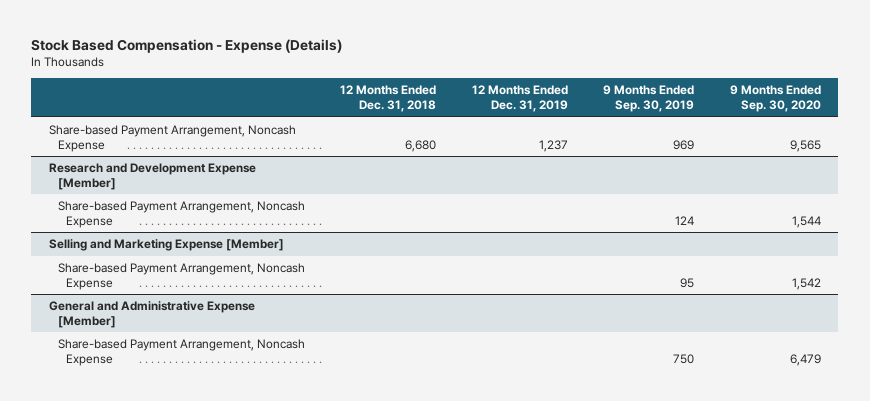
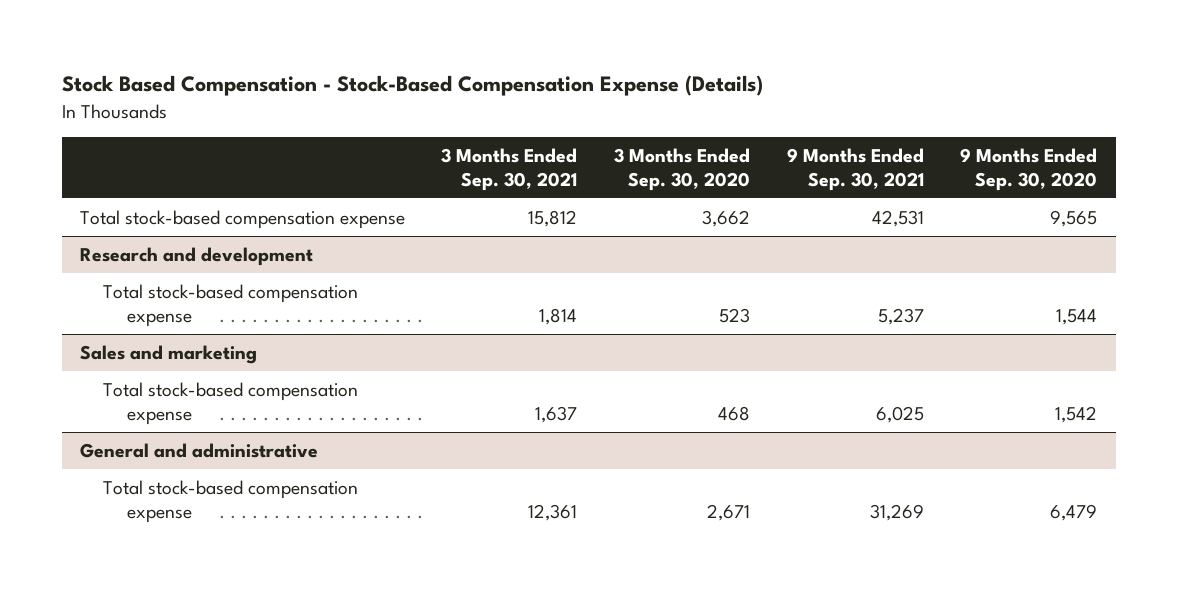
[31,39,343,54] Stock Based Compensation - Expense (Details) -> [61,75,763,97] Stock Based Compensation - Stock-Based Compensation Expense (Details)
[340,85,437,113] 12 Months Ended Dec. 31, 2018 -> none
[471,85,568,113] 12 Months Ended Dec. 31, 2019 -> none
[603,85,695,113] 9 Months Ended Sep. 30, 2019 -> none
none -> [441,147,578,191] 3 Months Ended Sep. 30, 2021
none -> [614,147,751,191] 3 Months Ended Sep. 30, 2020
none -> [786,147,924,191] 9 Months Ended Sep. 30, 2021
[49,125,297,152] Share-based Payment Arrangement, Noncash Expense -> [79,209,405,229] Total stock-based compensation expense
[49,163,257,190] Research and Development Expense [Member] -> [79,246,313,266] Research and development
[57,201,305,228] Share-based Payment Arrangement, Noncash Expense -> [103,283,359,327] Total stock-based compensation expense
[49,239,285,252] Selling and Marketing Expense [Member] -> [79,344,257,364] Sales and marketing
[57,263,305,290] Share-based Payment Arrangement, Noncash Expense -> [103,381,359,425] Total stock-based compensation expense
[49,301,256,328] General and Administrative Expense [Member] -> [79,442,318,458] General and administrative
[57,339,305,366] Share-based Payment Arrangement, Noncash Expense -> [103,479,359,523] Total stock-based compensation expense

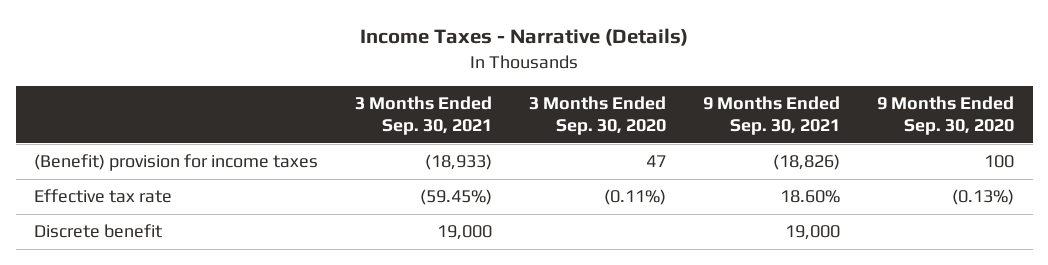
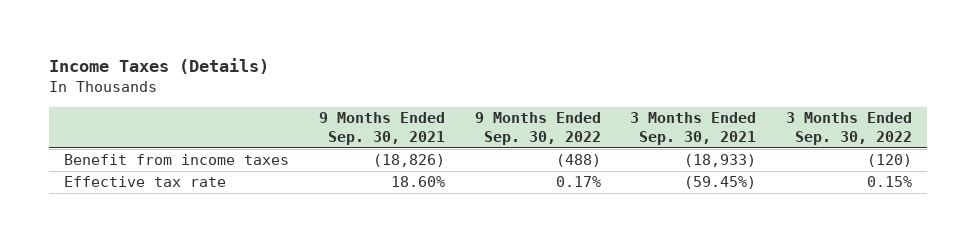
[360,28,689,47] Income Taxes - Narrative (Details) -> [49,58,270,75] Income Taxes (Details)
[529,95,667,136] 3 Months Ended Sep. 30, 2020 -> none
[877,95,1015,136] 9 Months Ended Sep. 30, 2020 -> none
none -> [474,112,601,145] 9 Months Ended Sep. 30, 2022
none -> [785,112,912,145] 3 Months Ended Sep. 30, 2022
[34,154,319,172] (Benefit) provision for income taxes -> [64,154,290,166] Benefit from income taxes
[34,224,163,239] Discrete benefit -> none

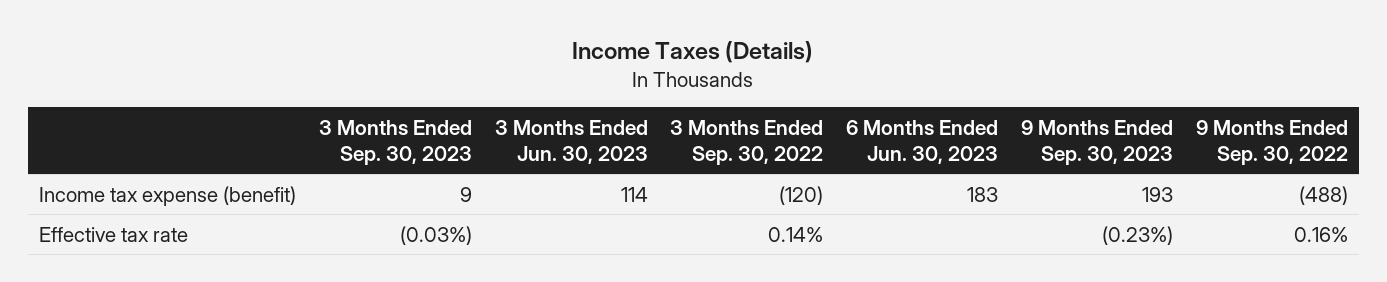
[318,112,445,145] 9 Months Ended Sep. 30, 2021 -> none
[630,112,757,145] 3 Months Ended Sep. 30, 2021 -> none
none -> [318,119,472,165] 3 Months Ended Sep. 30, 2023
none -> [494,119,648,164] 3 Months Ended Jun. 30, 2023
none -> [846,119,999,164] 6 Months Ended Jun. 30, 2023
none -> [1020,119,1173,165] 9 Months Ended Sep. 30, 2023
[64,154,290,166] Benefit from income taxes -> [39,185,297,206] Income tax expense (benefit)
[555,176,601,188] 0.17% -> [1293,226,1348,242] 0.16%
[866,176,912,188] 0.15% -> [768,226,824,242] 0.14%

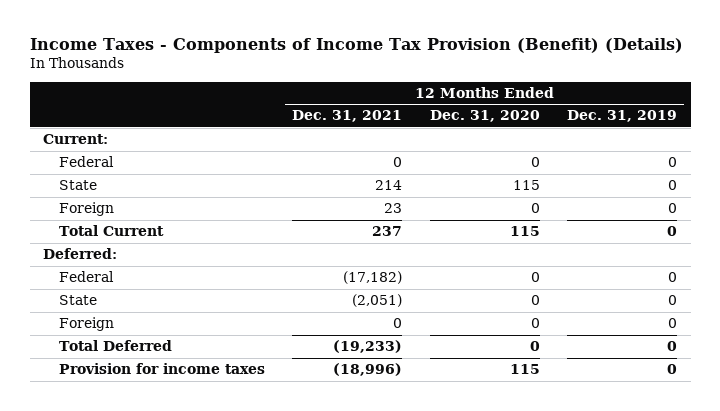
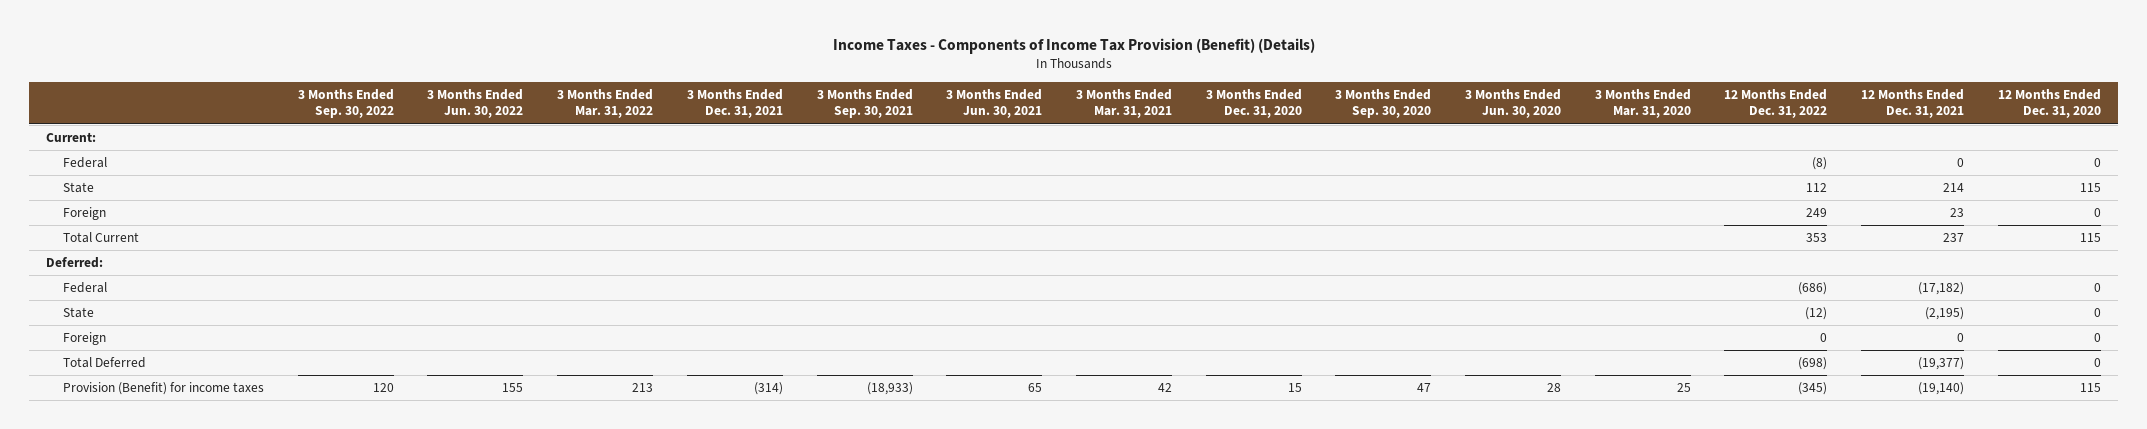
[566,110,677,123] Dec. 31, 2019 -> none
none -> [297,88,394,119] 3 Months Ended Sep. 30, 2022
none -> [427,88,524,119] 3 Months Ended Jun. 30, 2022
none -> [557,88,654,119] 3 Months Ended Mar. 31, 2022
none -> [686,88,783,119] 3 Months Ended Dec. 31, 2021
none -> [816,88,913,119] 3 Months Ended Sep. 30, 2021
none -> [946,88,1043,119] 3 Months Ended Jun. 30, 2021
none -> [1075,88,1172,119] 3 Months Ended Mar. 31, 2021
none -> [1205,88,1302,119] 3 Months Ended Dec. 31, 2020
none -> [1335,88,1432,119] 3 Months Ended Sep. 30, 2020
none -> [1465,88,1562,119] 3 Months Ended Jun. 30, 2020
none -> [1594,88,1691,119] 3 Months Ended Mar. 31, 2020
none -> [1724,88,1828,119] 12 Months Ended Dec. 31, 2022
[352,294,403,308] (2,051) -> [1925,307,1965,321] (2,195)
[333,340,403,354] (19,233) -> [1918,357,1965,371] (19,377)
[58,363,265,375] Provision for income taxes -> [63,382,265,396] Provision (Benefit) for income taxes
[333,363,403,377] (18,996) -> [1918,382,1965,396] (19,140)

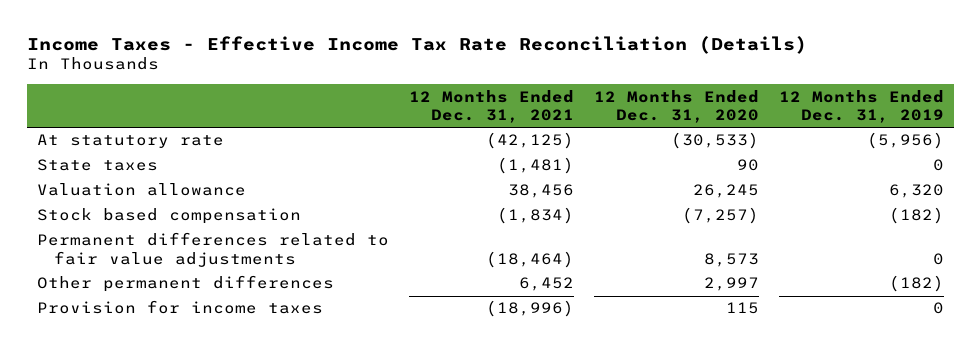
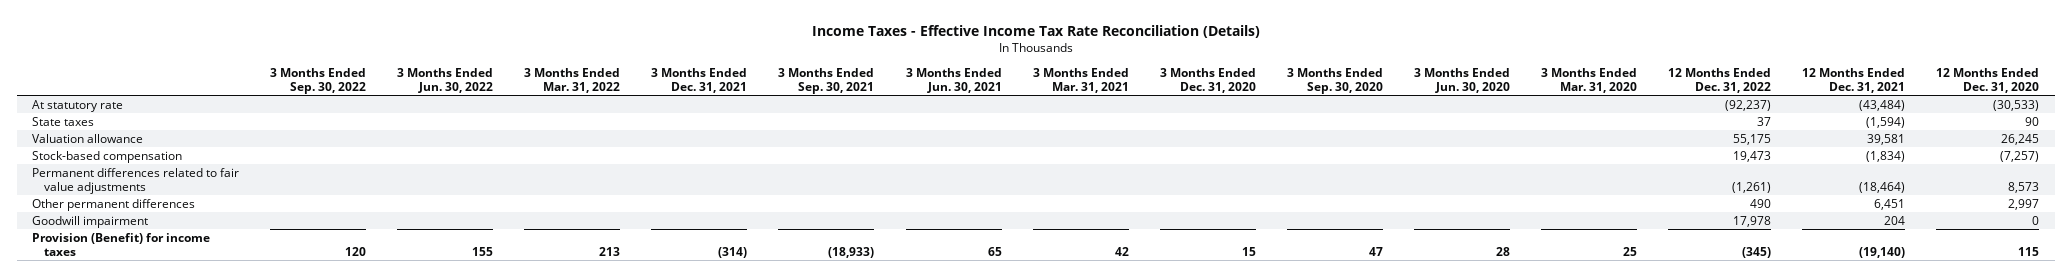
[778,89,944,123] 12 Months Ended Dec. 31, 2019 -> none
none -> [270,68,367,95] 3 Months Ended Sep. 30, 2022
none -> [397,68,494,94] 3 Months Ended Jun. 30, 2022
none -> [524,68,621,94] 3 Months Ended Mar. 31, 2022
none -> [651,68,748,94] 3 Months Ended Dec. 31, 2021
none -> [778,68,875,95] 3 Months Ended Sep. 30, 2021
none -> [905,68,1002,94] 3 Months Ended Jun. 30, 2021
none -> [1032,68,1129,94] 3 Months Ended Mar. 31, 2021
none -> [1159,68,1256,94] 3 Months Ended Dec. 31, 2020
none -> [1286,68,1383,95] 3 Months Ended Sep. 30, 2020
none -> [1413,68,1510,94] 3 Months Ended Jun. 30, 2020
none -> [1540,68,1637,94] 3 Months Ended Mar. 31, 2020
none -> [1667,68,1771,94] 12 Months Ended Dec. 31, 2022
[485,132,574,150] (42,125) -> [1858,99,1905,111] (43,484)
[496,157,574,175] (1,481) -> [1865,116,1905,128] (1,594)
[507,184,574,199] 38,456 -> [1866,133,1905,145] 39,581
[36,208,301,225] Stock based compensation -> [32,150,183,163] Stock-based compensation
[518,277,574,292] 6,452 -> [1873,198,1905,210] 6,451
none -> [32,215,149,228] Goodwill impairment
[36,300,323,315] Provision for income taxes -> [32,232,211,256] Provision (Benefit) for income taxes
[485,300,574,318] (18,996) -> [1858,246,1905,258] (19,140)

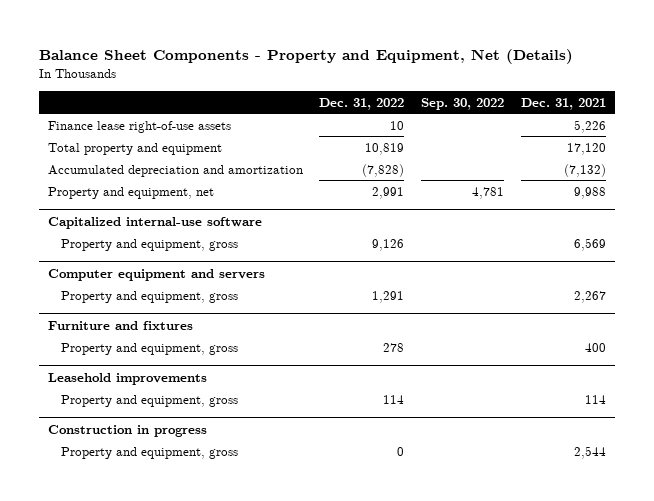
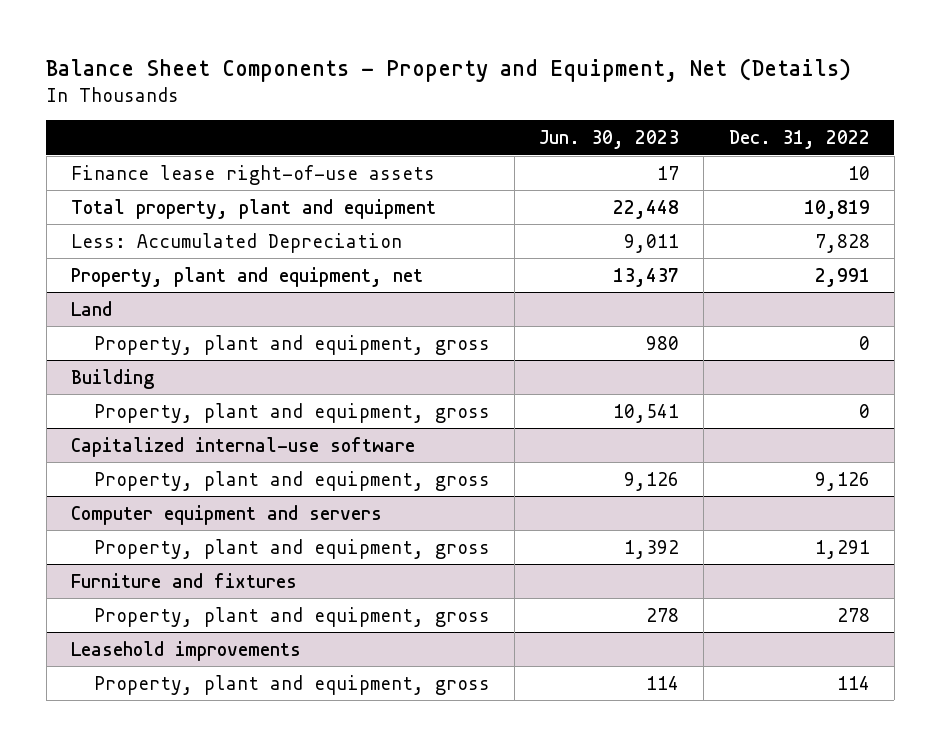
[421,97,505,110] Sep. 30, 2022 -> none
[521,97,607,110] Dec. 31, 2021 -> none
none -> [539,130,680,150] Jun. 30, 2023
[47,142,222,155] Total property and equipment -> [71,198,437,219] Total property, plant and equipment
[47,164,303,177] Accumulated depreciation and amortization -> [71,232,403,253] Less: Accumulated Depreciation
[362,163,405,177] (7,828) -> [814,233,870,253] 7,828
[47,186,214,199] Property and equipment, net -> [71,266,424,287] Property, plant and equipment, net
none -> [71,300,113,316] Land
none -> [94,334,491,355] Property, plant and equipment, gross
none -> [71,368,155,389] Building
none -> [94,402,491,423] Property, plant and equipment, gross
[61,238,239,251] Property and equipment, gross -> [94,470,491,491] Property, plant and equipment, gross
[61,290,239,303] Property and equipment, gross -> [94,538,491,559] Property, plant and equipment, gross
[61,342,239,355] Property and equipment, gross -> [94,606,491,627] Property, plant and equipment, gross
[47,424,207,437] Construction in progress -> none
[61,446,239,459] Property and equipment, gross -> none
[61,394,239,407] Property and equipment, gross -> [94,674,491,695] Property, plant and equipment, gross

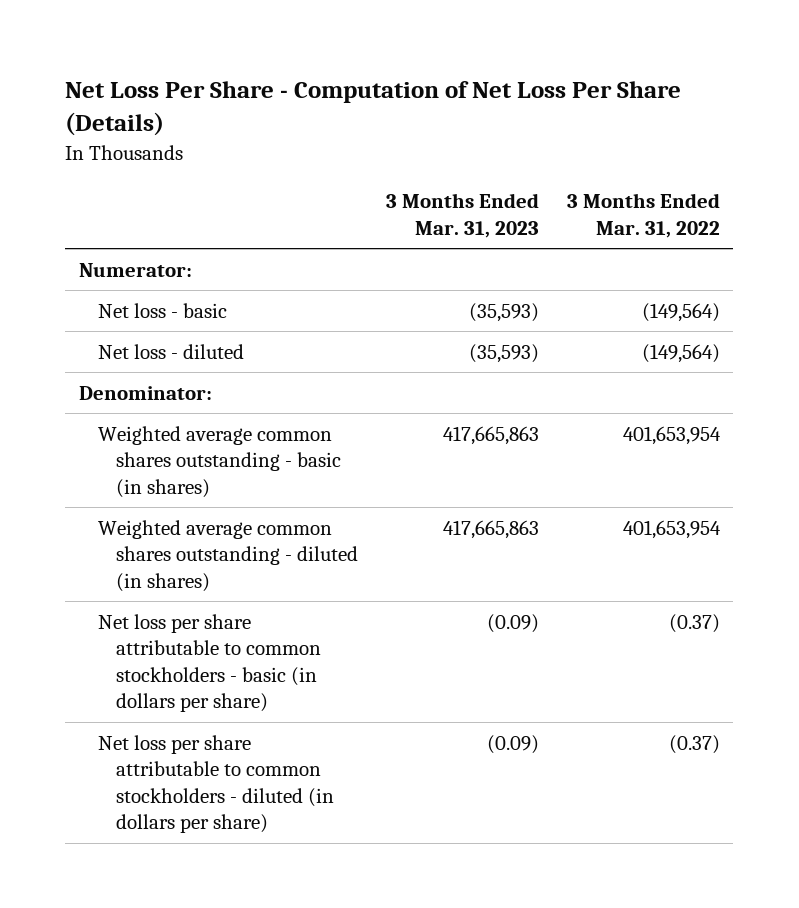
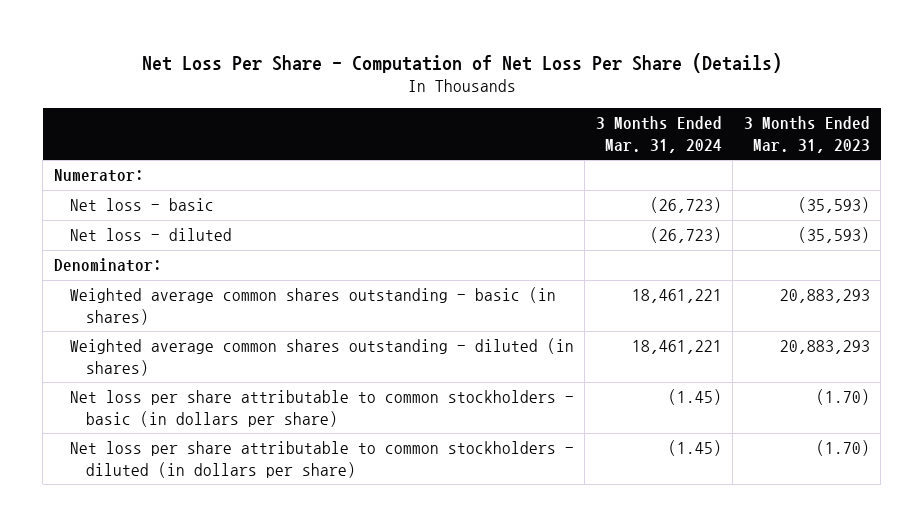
[566,193,720,238] 3 Months Ended Mar. 31, 2022 -> none
none -> [595,116,722,154] 3 Months Ended Mar. 31, 2024
[442,425,539,445] 417,665,863 -> [779,289,870,304] 20,883,293
[442,519,539,539] 417,665,863 -> [779,340,870,355] 20,883,293
[486,613,539,633] (0.09) -> [815,389,870,406] (1.70)
[486,734,539,754] (0.09) -> [815,440,870,457] (1.70)

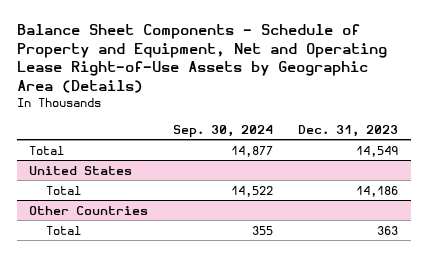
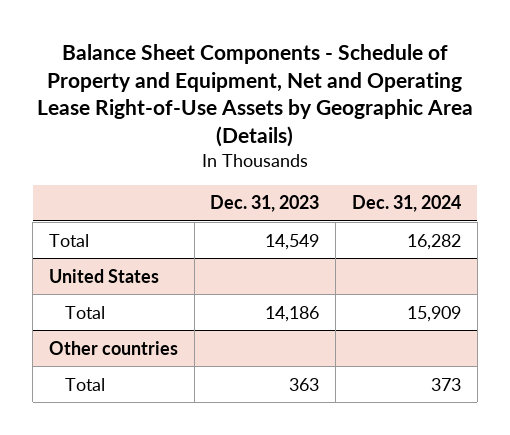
[173,124,274,137] Sep. 30, 2024 -> none
none -> [351,195,461,213] Dec. 31, 2024
[29,205,149,215] Other Countries -> [49,340,179,355] Other countries

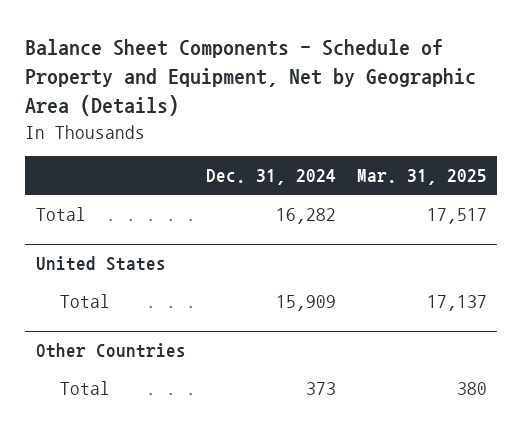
[36,44,473,147] Balance Sheet Components - Schedule of Property and Equipment, Net and Operating Lease Right-of-Use Assets by Geographic Area (Details) -> [25,39,477,117] Balance Sheet Components - Schedule of Property and Equipment, Net by Geographic Area (Details)
[210,195,320,213] Dec. 31, 2023 -> none
none -> [357,169,488,186] Mar. 31, 2025
[49,340,179,355] Other countries -> [35,343,186,359] Other Countries

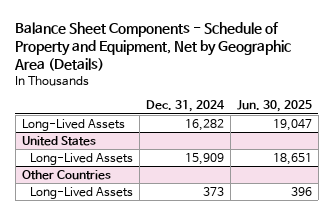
[357,169,488,186] Mar. 31, 2025 -> none
none -> [237,100,313,113] Jun. 30, 2025
[35,206,86,221] Total -> [21,118,125,131] Long-Lived Assets
[60,293,111,308] Total -> [30,152,134,165] Long-Lived Assets
[60,380,111,395] Total -> [30,186,134,199] Long-Lived Assets

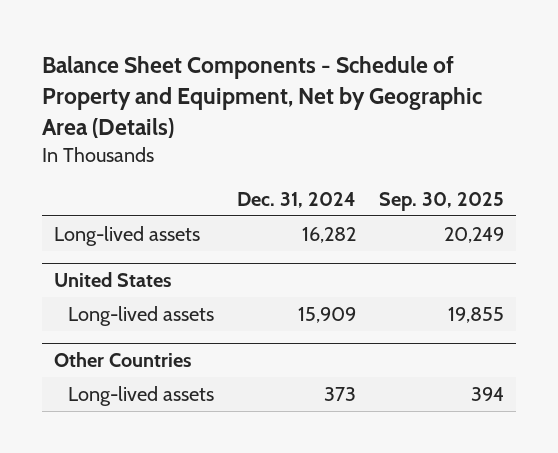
[237,100,313,113] Jun. 30, 2025 -> none
none -> [379,192,505,212] Sep. 30, 2025
[21,118,125,131] Long-Lived Assets -> [53,225,200,246] Long-lived assets
[30,152,134,165] Long-Lived Assets -> [67,305,214,326] Long-lived assets
[30,186,134,199] Long-Lived Assets -> [67,385,214,406] Long-lived assets

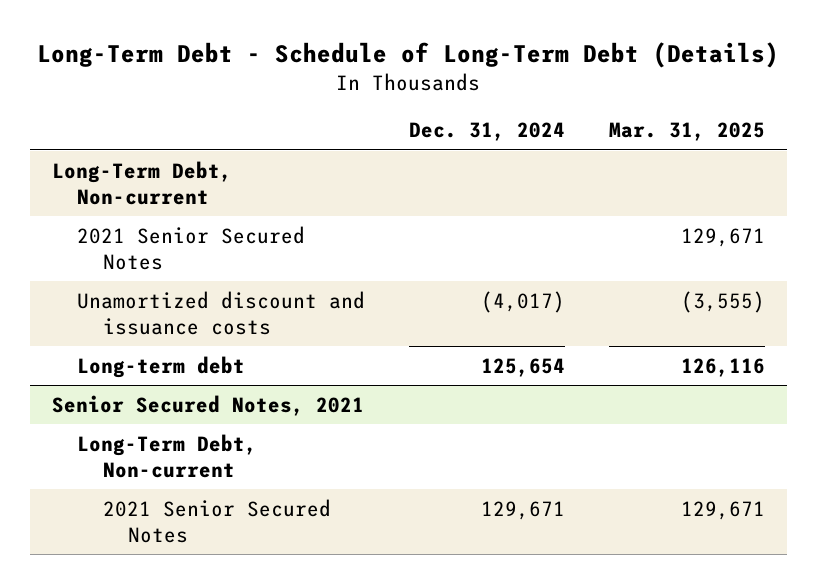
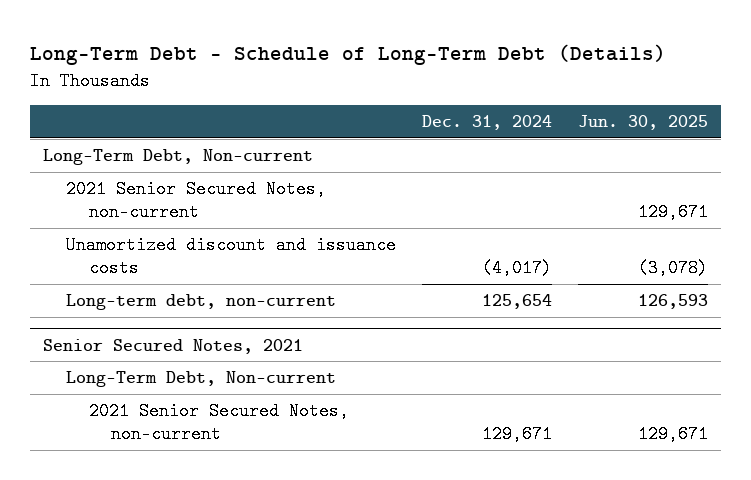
[609,122,766,142] Mar. 31, 2025 -> none
none -> [577,115,708,131] Jun. 30, 2025
[77,225,306,270] 2021 Senior Secured Notes -> [65,180,326,222] 2021 Senior Secured Notes, non-current
[77,355,246,378] Long-term debt -> [65,294,336,311] Long-term debt, non-current
[102,498,331,543] 2021 Senior Secured Notes -> [88,402,349,444] 2021 Senior Secured Notes, non-current

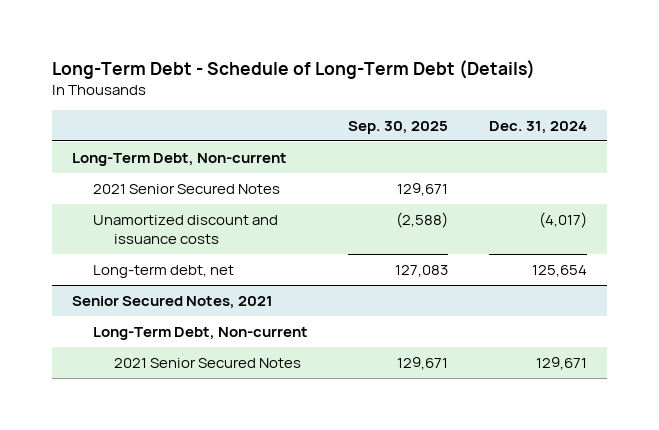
[577,115,708,131] Jun. 30, 2025 -> none
none -> [348,121,449,135] Sep. 30, 2025
[65,180,326,222] 2021 Senior Secured Notes, non-current -> [92,183,280,194] 2021 Senior Secured Notes
[65,294,336,311] Long-term debt, non-current -> [92,264,234,278] Long-term debt, net
[88,402,349,444] 2021 Senior Secured Notes, non-current -> [113,357,301,368] 2021 Senior Secured Notes

